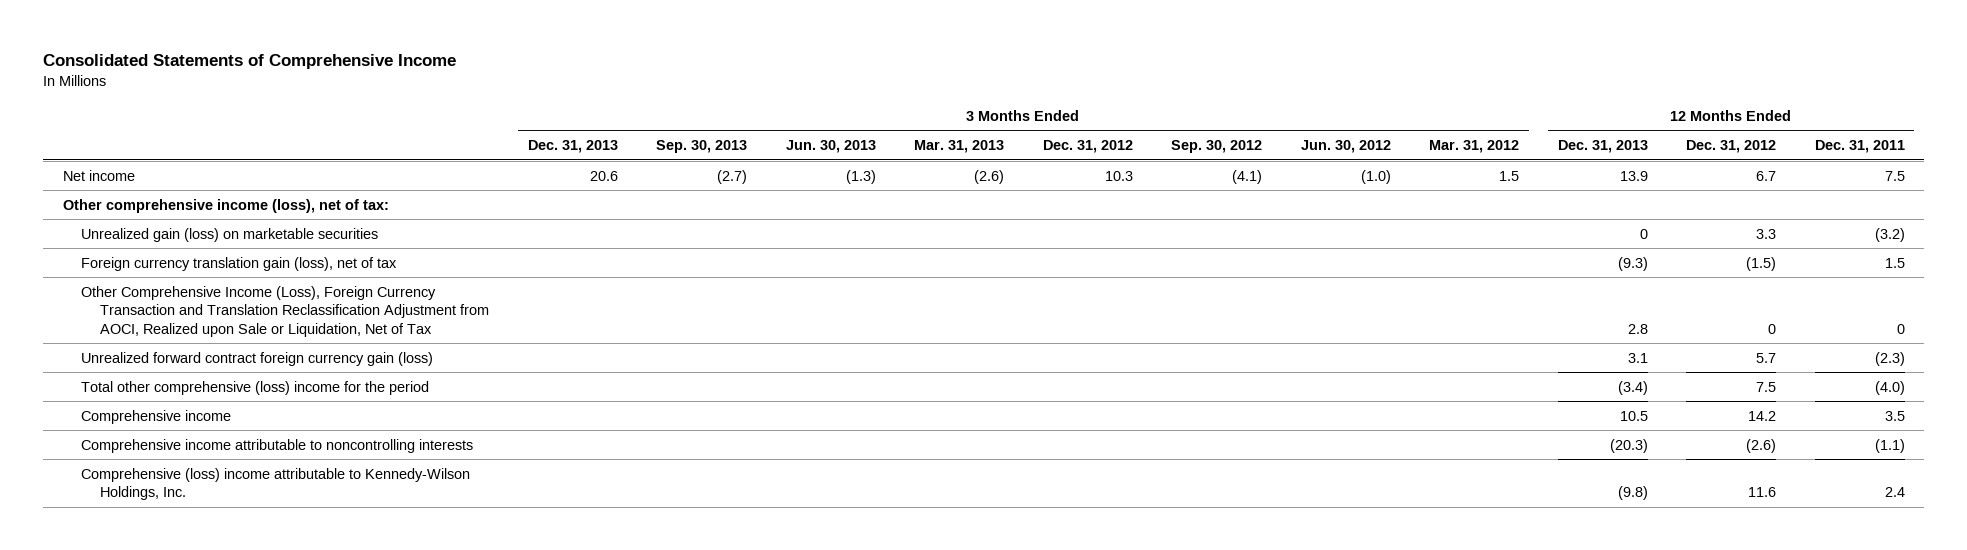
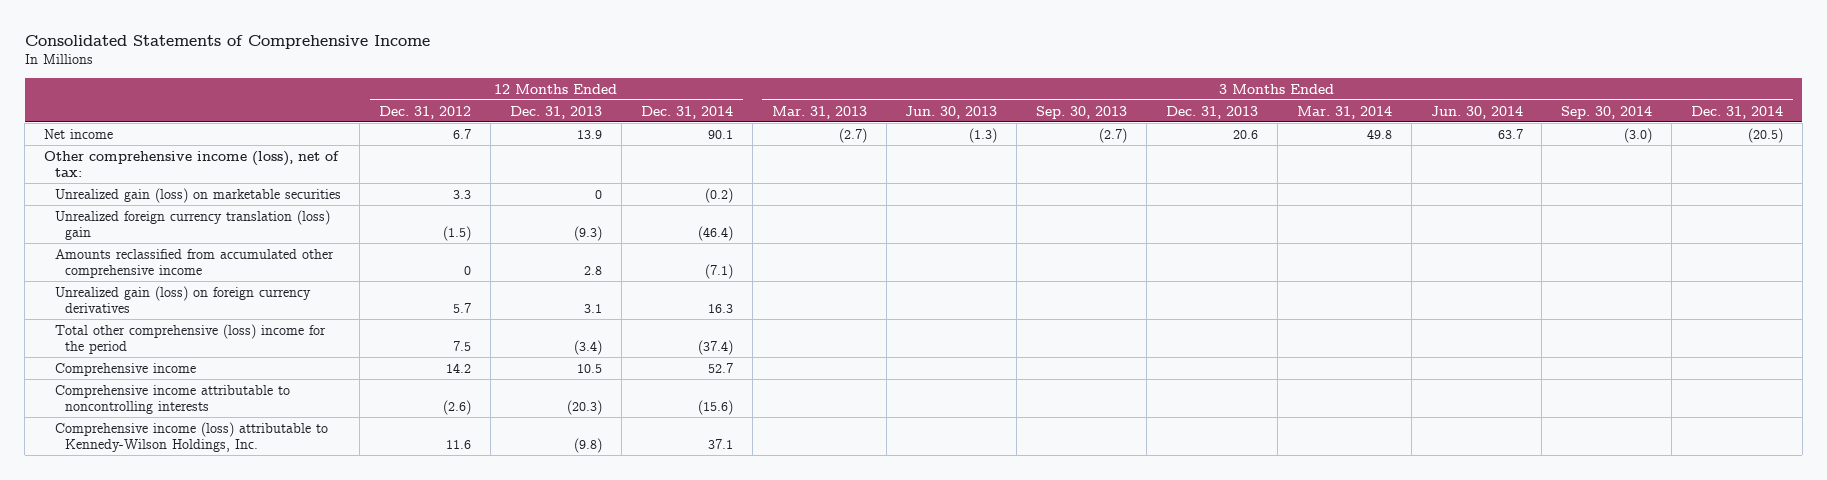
[1042,140,1133,154] Dec. 31, 2012 -> none
[1171,140,1263,154] Sep. 30, 2012 -> none
[1300,140,1391,154] Jun. 30, 2012 -> none
[1429,140,1520,154] Mar. 31, 2012 -> none
[1814,140,1905,154] Dec. 31, 2011 -> none
none -> [640,105,733,119] Dec. 31, 2014
none -> [1296,105,1392,119] Mar. 31, 2014
none -> [1430,105,1523,119] Jun. 30, 2014
none -> [1561,105,1653,119] Sep. 30, 2014
none -> [1691,105,1784,119] Dec. 31, 2014
[974,169,1005,184] (2.6) -> [838,127,867,143] (2.7)
[81,256,398,271] Foreign currency translation gain (loss), net of tax -> [54,209,330,240] Unrealized foreign currency translation (loss) gain
[81,285,490,337] Other Comprehensive Income (Loss), Foreign Currency Transaction and Translation Reclassification Adjustment from AOCI, Realized upon Sale or Liquidation, Net of Tax -> [54,248,334,278] Amounts reclassified from accumulated other comprehensive income
[81,351,434,366] Unrealized forward contract foreign currency gain (loss) -> [54,285,311,313] Unrealized gain (loss) on foreign currency derivatives
[81,467,471,501] Comprehensive (loss) income attributable to Kennedy-Wilson Holdings, Inc. -> [54,421,328,452] Comprehensive income (loss) attributable to Kennedy-Wilson Holdings, Inc.

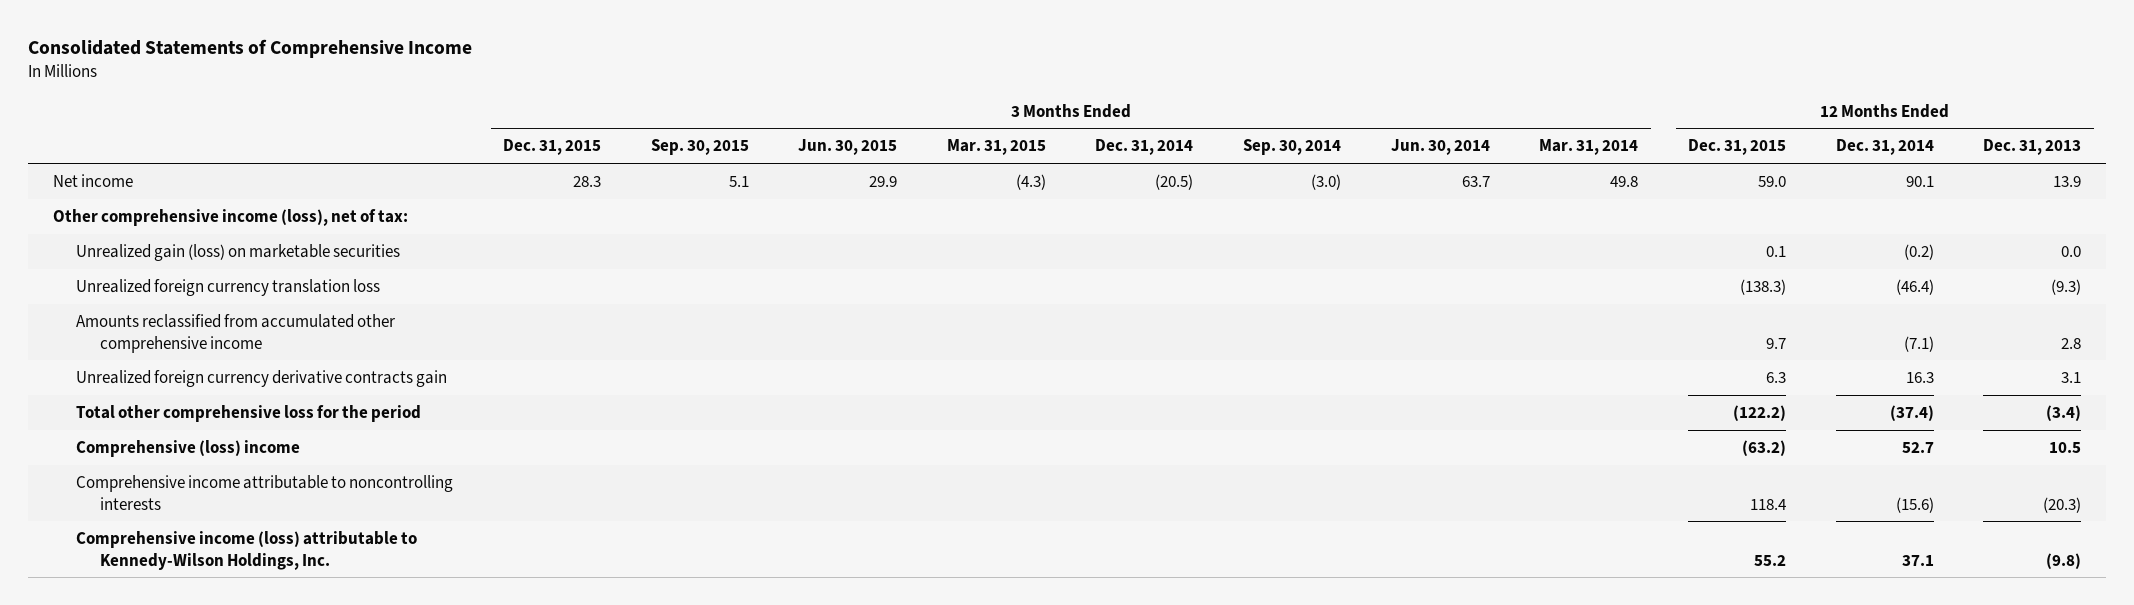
[379,105,472,119] Dec. 31, 2012 -> none
[771,105,867,119] Mar. 31, 2013 -> none
[905,105,998,119] Jun. 30, 2013 -> none
[1036,105,1128,119] Sep. 30, 2013 -> none
[1165,105,1258,119] Dec. 31, 2013 -> none
none -> [502,139,601,156] Dec. 31, 2015
none -> [650,139,749,156] Sep. 30, 2015
none -> [798,139,898,156] Jun. 30, 2015
none -> [946,139,1046,156] Mar. 31, 2015
none -> [1688,139,1787,156] Dec. 31, 2015
[595,189,603,199] 0 -> [2061,245,2082,257] 0.0
[54,209,330,240] Unrealized foreign currency translation (loss) gain -> [76,278,381,296] Unrealized foreign currency translation loss
[54,285,311,313] Unrealized gain (loss) on foreign currency derivatives -> [76,369,448,387] Unrealized foreign currency derivative contracts gain
[54,323,326,354] Total other comprehensive (loss) income for the period -> [76,404,422,422] Total other comprehensive loss for the period
[54,362,196,376] Comprehensive income -> [76,439,301,457] Comprehensive (loss) income

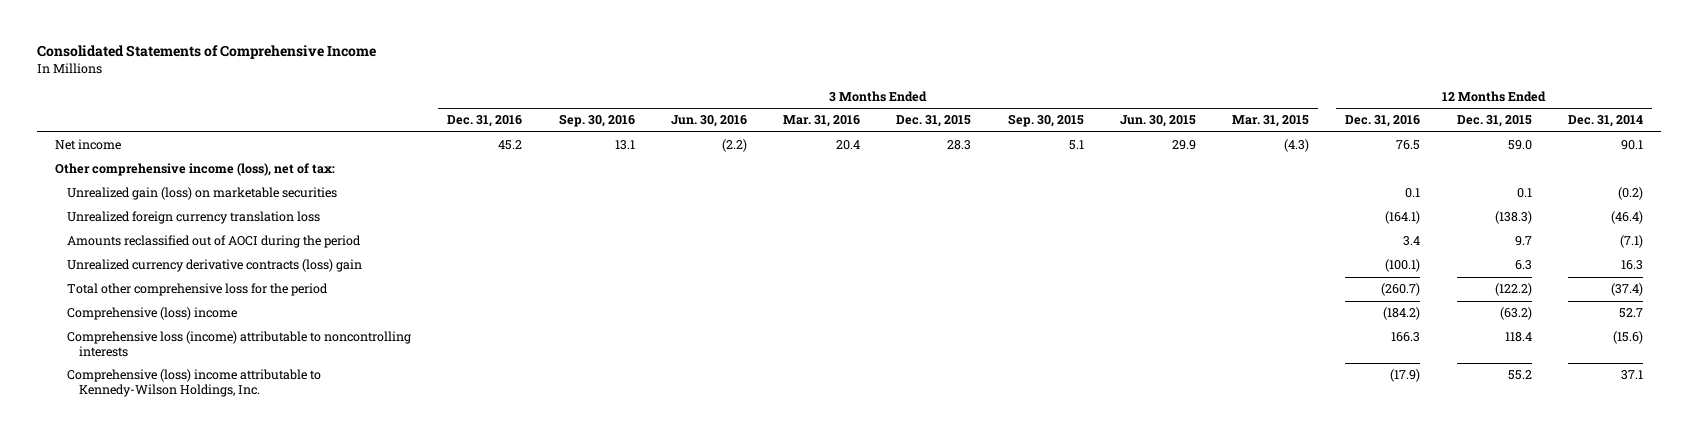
[1095,139,1194,156] Dec. 31, 2014 -> none
[1243,139,1342,156] Sep. 30, 2014 -> none
[1390,139,1490,156] Jun. 30, 2014 -> none
[1539,139,1639,156] Mar. 31, 2014 -> none
[1983,139,2082,156] Dec. 31, 2013 -> none
none -> [447,115,523,128] Dec. 31, 2016
none -> [558,114,635,128] Sep. 30, 2016
none -> [670,115,747,128] Jun. 30, 2016
none -> [783,115,861,128] Mar. 31, 2016
none -> [1345,115,1421,128] Dec. 31, 2016
[76,313,396,353] Amounts reclassified from accumulated other comprehensive income -> [67,235,362,249] Amounts reclassified out of AOCI during the period
[76,369,448,387] Unrealized foreign currency derivative contracts gain -> [67,259,363,273] Unrealized currency derivative contracts (loss) gain
[76,474,454,510] Comprehensive income attributable to noncontrolling interests -> [67,331,412,357] Comprehensive loss (income) attributable to noncontrolling interests
[76,530,418,570] Comprehensive income (loss) attributable to Kennedy-Wilson Holdings, Inc. -> [67,369,322,397] Comprehensive (loss) income attributable to Kennedy-Wilson Holdings, Inc.

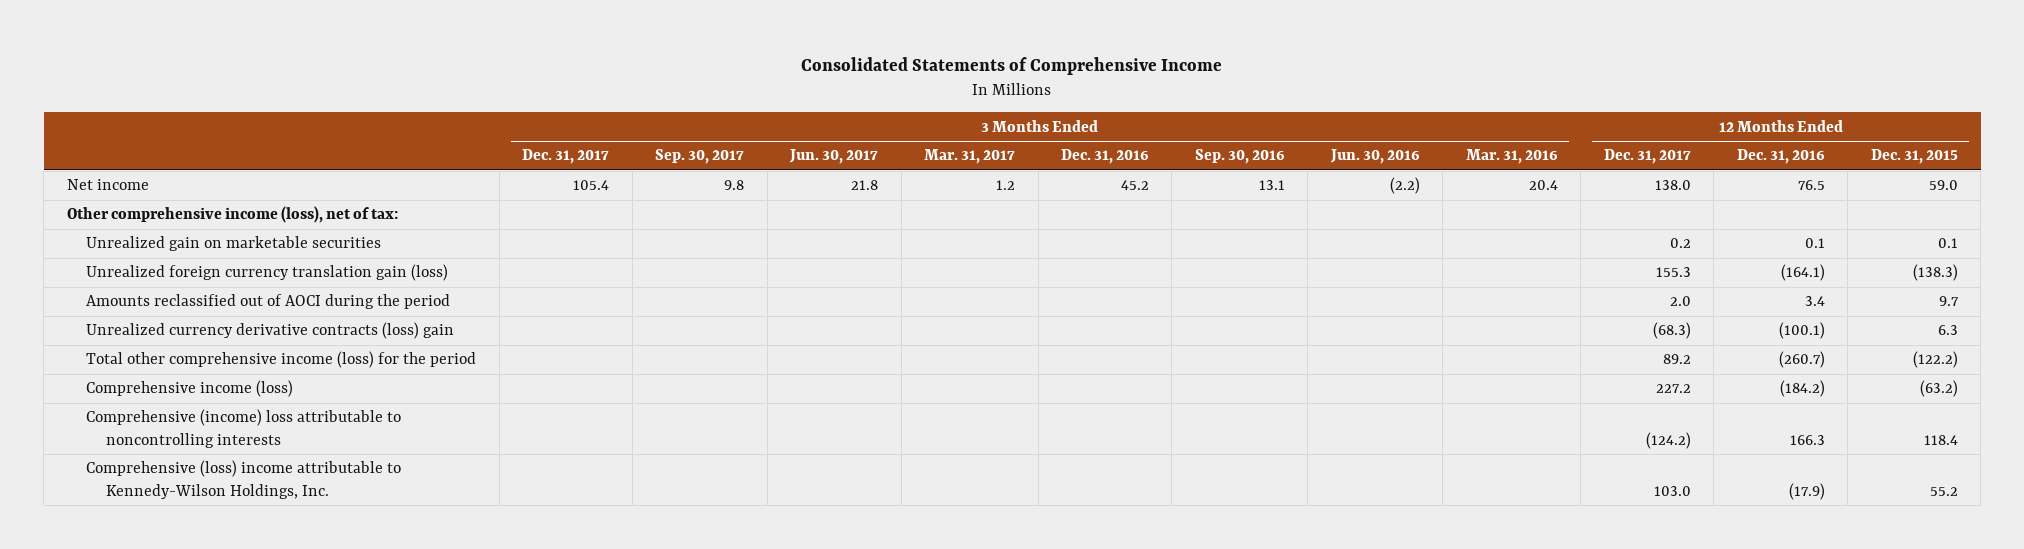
[896,115,972,128] Dec. 31, 2015 -> none
[1007,114,1084,128] Sep. 30, 2015 -> none
[1119,115,1196,128] Jun. 30, 2015 -> none
[1232,115,1310,128] Mar. 31, 2015 -> none
[1567,115,1643,128] Dec. 31, 2014 -> none
none -> [522,149,610,165] Dec. 31, 2017
none -> [655,149,745,165] Sep. 30, 2017
none -> [789,149,879,165] Jun. 30, 2017
none -> [924,149,1016,165] Mar. 31, 2017
none -> [1603,149,1691,165] Dec. 31, 2017
[67,187,338,201] Unrealized gain (loss) on marketable securities -> [86,236,382,252] Unrealized gain on marketable securities
[67,211,321,225] Unrealized foreign currency translation loss -> [86,264,449,282] Unrealized foreign currency translation gain (loss)
[67,283,329,297] Total other comprehensive loss for the period -> [86,351,477,369] Total other comprehensive income (loss) for the period
[67,307,238,321] Comprehensive (loss) income -> [86,380,294,398] Comprehensive income (loss)
[67,331,412,357] Comprehensive loss (income) attributable to noncontrolling interests -> [86,409,402,448] Comprehensive (income) loss attributable to noncontrolling interests

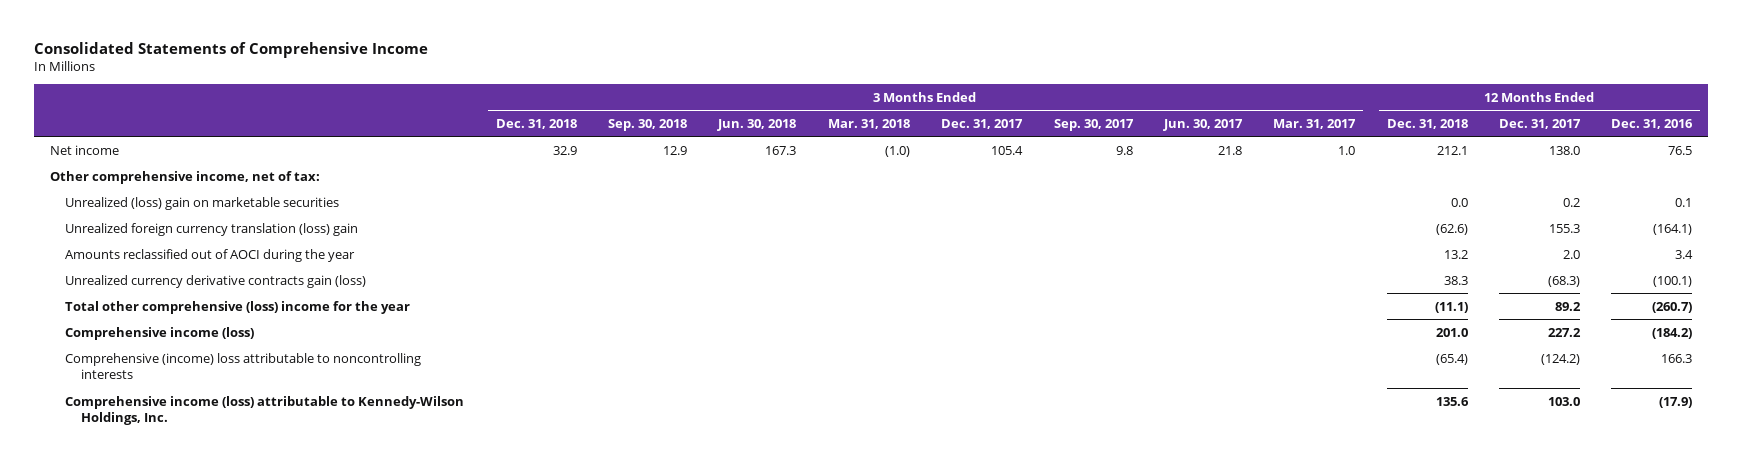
[1061,149,1150,165] Dec. 31, 2016 -> none
[1194,149,1285,165] Sep. 30, 2016 -> none
[1329,149,1420,165] Jun. 30, 2016 -> none
[1465,149,1558,165] Mar. 31, 2016 -> none
[1870,149,1958,165] Dec. 31, 2015 -> none
none -> [495,118,577,129] Dec. 31, 2018
none -> [608,118,688,131] Sep. 30, 2018
none -> [717,118,797,131] Jun. 30, 2018
none -> [827,118,910,129] Mar. 31, 2018
none -> [1386,118,1468,129] Dec. 31, 2018
[996,180,1016,191] 1.2 -> [1338,145,1356,155] 1.0
[66,206,398,224] Other comprehensive income (loss), net of tax: -> [49,170,320,184] Other comprehensive income, net of tax:
[86,236,382,252] Unrealized gain on marketable securities -> [65,196,340,210] Unrealized (loss) gain on marketable securities
[86,264,449,282] Unrealized foreign currency translation gain (loss) -> [65,222,359,236] Unrealized foreign currency translation (loss) gain
[86,294,451,310] Amounts reclassified out of AOCI during the period -> [65,248,356,262] Amounts reclassified out of AOCI during the year
[86,322,455,340] Unrealized currency derivative contracts (loss) gain -> [65,274,367,288] Unrealized currency derivative contracts gain (loss)
[86,351,477,369] Total other comprehensive income (loss) for the period -> [65,300,411,314] Total other comprehensive (loss) income for the year
[86,460,402,499] Comprehensive (loss) income attributable to Kennedy-Wilson Holdings, Inc. -> [65,395,465,426] Comprehensive income (loss) attributable to Kennedy-Wilson Holdings, Inc.

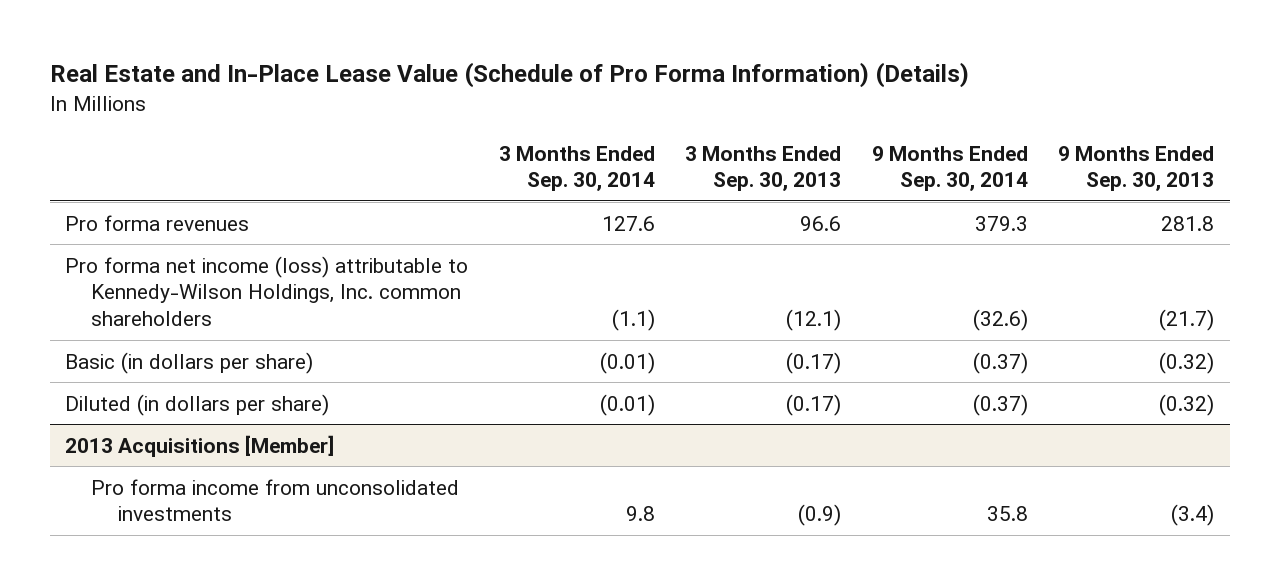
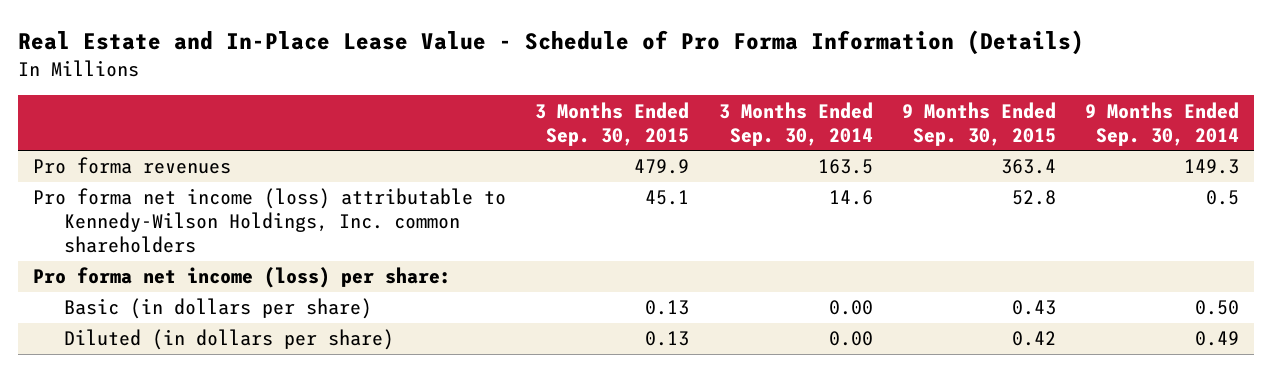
[49,62,969,89] Real Estate and In-Place Lease Value (Schedule of Pro Forma Information) (Details) -> [18,29,1085,55] Real Estate and In-Place Lease Value - Schedule of Pro Forma Information (Details)
[685,145,842,192] 3 Months Ended Sep. 30, 2013 -> none
[1058,145,1215,192] 9 Months Ended Sep. 30, 2013 -> none
none -> [535,101,690,146] 3 Months Ended Sep. 30, 2015
none -> [902,101,1057,146] 9 Months Ended Sep. 30, 2015
[65,434,335,457] 2013 Acquisitions [Member] -> none
[91,478,460,522] Pro forma income from unconsolidated investments -> none
[601,215,655,231] 127.6 -> [817,159,873,175] 163.5
[974,215,1028,231] 379.3 -> [1184,159,1240,175] 149.3
[611,309,655,332] (1.1) -> [828,190,873,206] 14.6
[972,309,1028,332] (32.6) -> [1206,190,1240,206] 0.5
none -> [33,267,452,289] Pro forma net income (loss) per share:
[599,351,655,374] (0.01) -> [828,300,873,316] 0.00
[972,351,1028,374] (0.37) -> [1195,300,1240,316] 0.50
[599,393,655,416] (0.01) -> [828,331,873,347] 0.00
[972,393,1028,416] (0.37) -> [1195,331,1240,347] 0.49

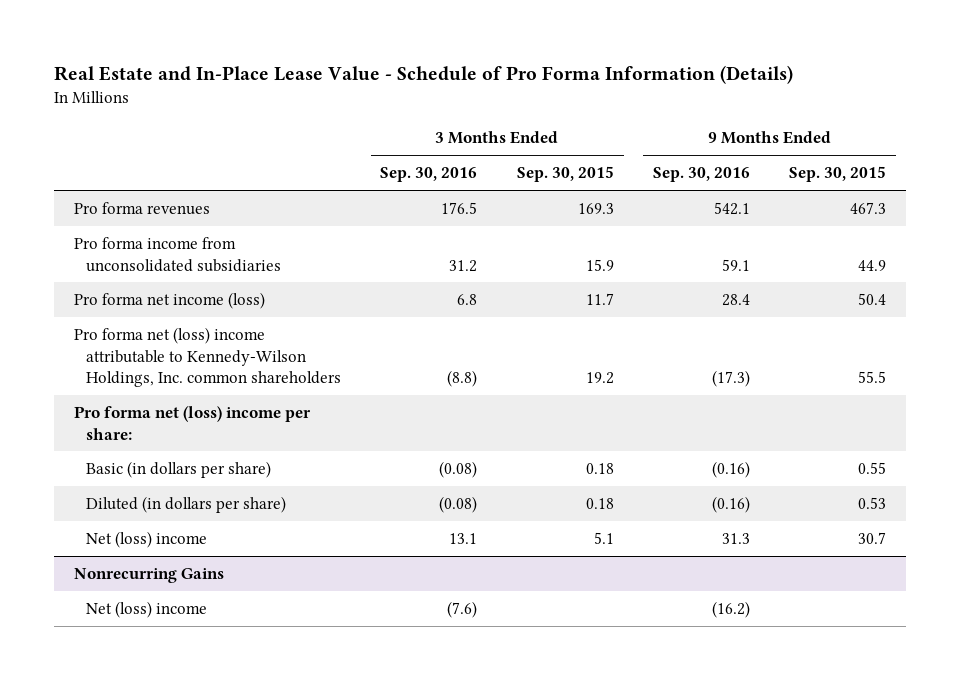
[718,101,873,146] 3 Months Ended Sep. 30, 2014 -> none
[1085,101,1240,146] 9 Months Ended Sep. 30, 2014 -> none
none -> [380,167,478,183] Sep. 30, 2016
none -> [653,167,751,183] Sep. 30, 2016
[634,159,690,175] 479.9 -> [577,202,614,214] 169.3
[1001,159,1057,175] 363.4 -> [850,201,887,214] 467.3
none -> [73,236,282,272] Pro forma income from unconsolidated subsidiaries
[33,188,507,254] Pro forma net income (loss) attributable to Kennedy-Wilson Holdings, Inc. common shareholders -> [73,291,265,309] Pro forma net income (loss)
[645,190,690,206] 45.1 -> [585,292,614,305] 11.7
[1012,190,1057,206] 52.8 -> [858,292,887,305] 50.4
none -> [73,326,342,388] Pro forma net (loss) income attributable to Kennedy-Wilson Holdings, Inc. common shareholders
[33,267,452,289] Pro forma net income (loss) per share: -> [73,405,311,440] Pro forma net (loss) income per share:
[645,300,690,316] 0.13 -> [585,462,614,474] 0.18
[1012,300,1057,316] 0.43 -> [858,461,887,474] 0.55
[645,331,690,347] 0.13 -> [585,497,614,509] 0.18
[1012,331,1057,347] 0.42 -> [858,496,887,509] 0.53
none -> [86,530,208,548] Net (loss) income
none -> [73,567,224,583] Nonrecurring Gains
none -> [86,600,208,618] Net (loss) income

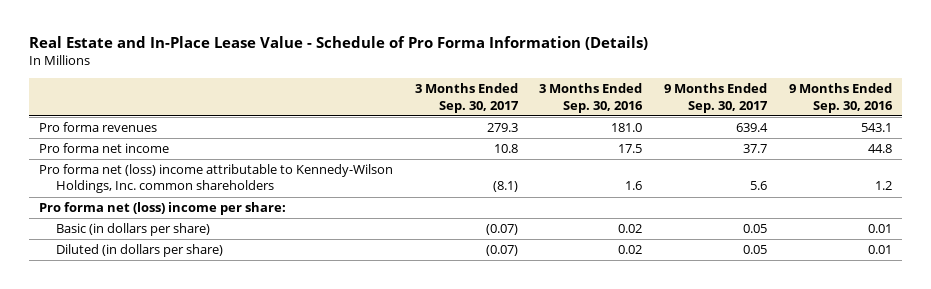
[516,166,614,183] Sep. 30, 2015 -> none
[789,166,887,183] Sep. 30, 2015 -> none
none -> [414,83,519,113] 3 Months Ended Sep. 30, 2017
none -> [664,83,769,113] 9 Months Ended Sep. 30, 2017
[73,236,282,272] Pro forma income from unconsolidated subsidiaries -> none
[441,201,478,214] 176.5 -> [611,123,643,133] 181.0
[714,201,751,215] 542.1 -> [860,123,892,133] 543.1
[73,291,265,309] Pro forma net income (loss) -> [39,143,170,154] Pro forma net income
[457,293,478,305] 6.8 -> [618,144,643,154] 17.5
[722,293,751,306] 28.4 -> [867,144,892,154] 44.8
[447,370,478,388] (8.8) -> [625,181,643,191] 1.6
[712,370,751,388] (17.3) -> [874,181,892,191] 1.2
[86,530,208,548] Net (loss) income -> none
[73,567,224,583] Nonrecurring Gains -> none
[86,600,208,618] Net (loss) income -> none
[439,460,478,478] (0.08) -> [618,224,643,234] 0.02
[712,460,751,478] (0.16) -> [867,224,892,234] 0.01
[439,495,478,513] (0.08) -> [618,245,643,255] 0.02
[712,495,751,513] (0.16) -> [867,245,892,255] 0.01

